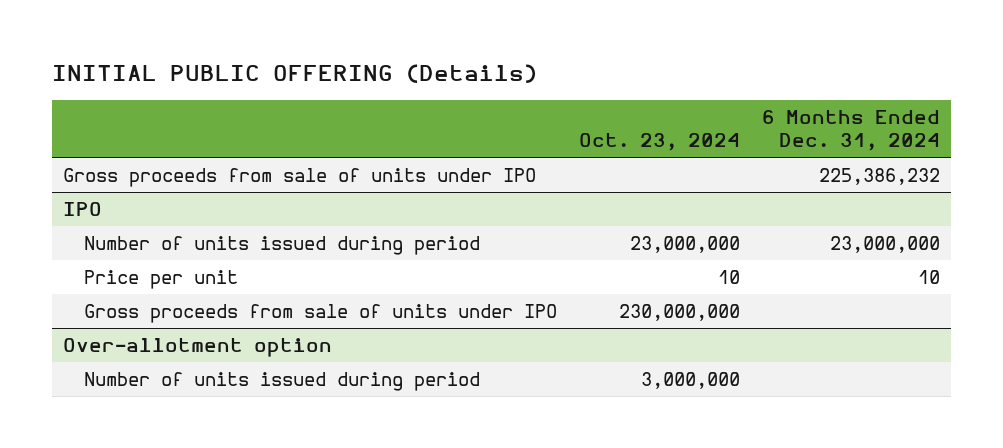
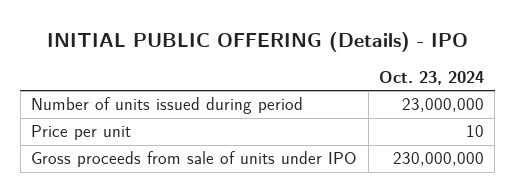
[51,63,537,83] INITIAL PUBLIC OFFERING (Details) -> [46,31,468,52] INITIAL PUBLIC OFFERING (Details) - IPO
[762,109,941,152] 6 Months Ended Dec. 31, 2024 -> none
[62,168,536,188] Gross proceeds from sale of units under IPO -> none
[62,202,102,217] IPO -> none
[62,338,332,358] Over-allotment option -> none
[84,372,481,392] Number of units issued during period -> none

